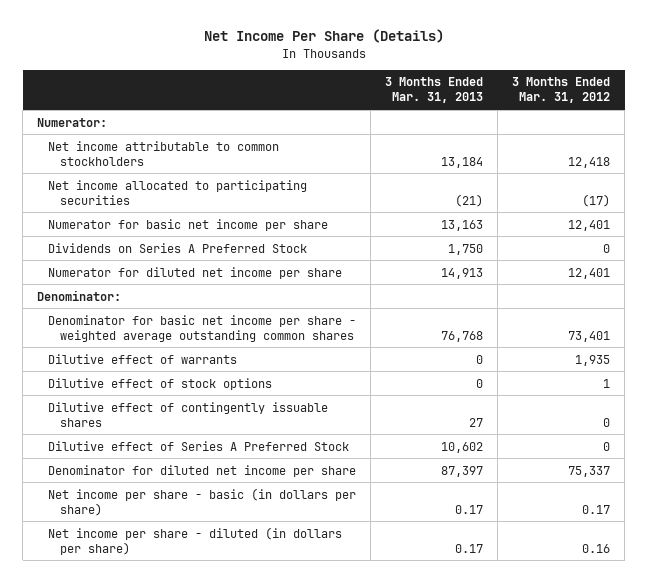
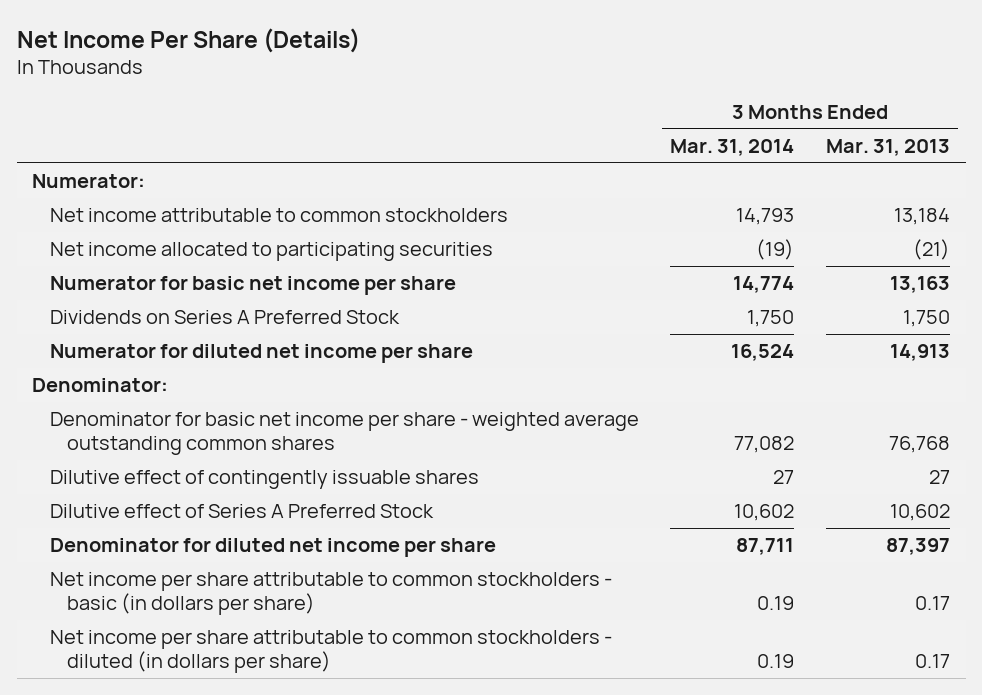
[512,77,611,104] 3 Months Ended Mar. 31, 2012 -> none
none -> [670,138,795,156] Mar. 31, 2014
[48,353,238,364] Dilutive effect of warrants -> none
[48,377,273,390] Dilutive effect of stock options -> none
[48,487,357,516] Net income per share - basic (in dollars per share) -> [49,572,612,616] Net income per share attributable to common stockholders - basic (in dollars per share)
[48,526,343,555] Net income per share - diluted (in dollars per share) -> [49,630,612,674] Net income per share attributable to common stockholders - diluted (in dollars per share)

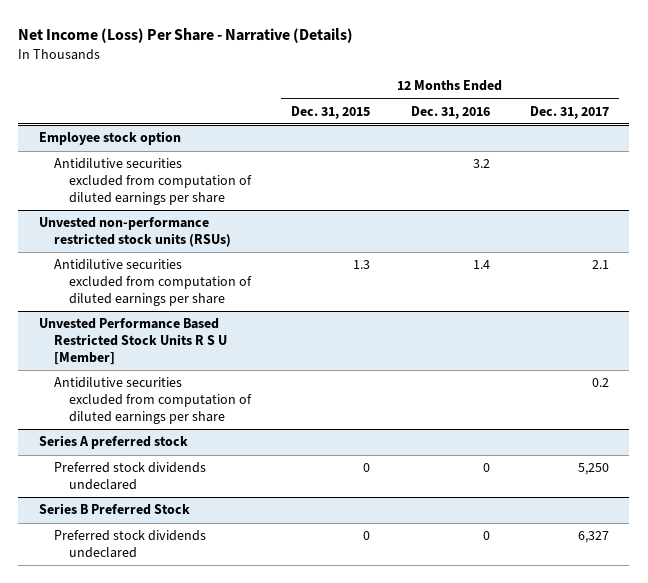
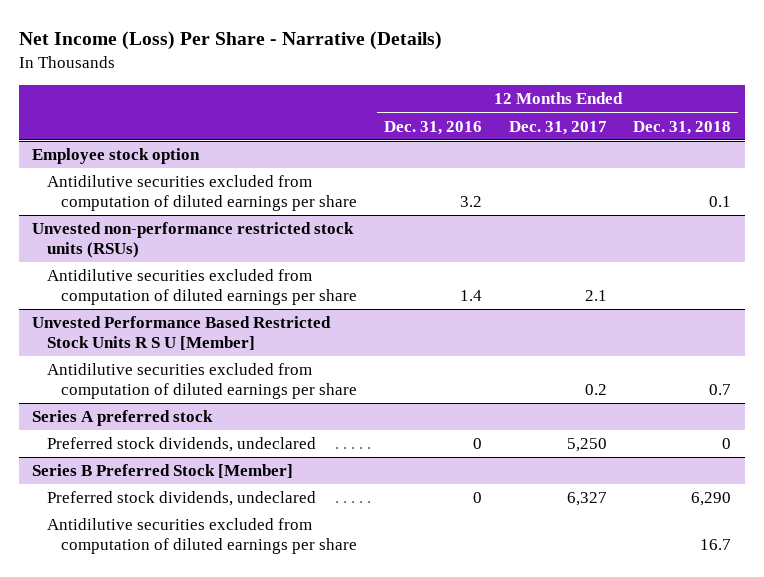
[291,105,371,119] Dec. 31, 2015 -> none
none -> [633,120,732,135] Dec. 31, 2018
[53,462,206,491] Preferred stock dividends undeclared -> [46,437,316,453] Preferred stock dividends, undeclared
[38,503,190,516] Series B Preferred Stock -> [32,464,294,479] Series B Preferred Stock [Member]
[53,530,206,559] Preferred stock dividends undeclared -> [46,491,316,507] Preferred stock dividends, undeclared
none -> [46,518,358,555] Antidilutive securities excluded from computation of diluted earnings per share

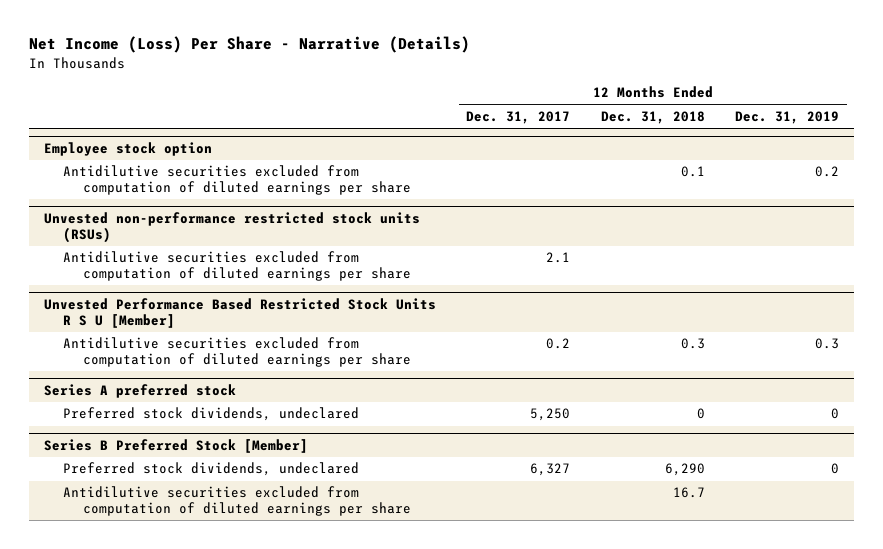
[383,120,482,135] Dec. 31, 2016 -> none
none -> [735,111,840,125] Dec. 31, 2019
[709,384,732,396] 0.7 -> [680,338,705,350] 0.3

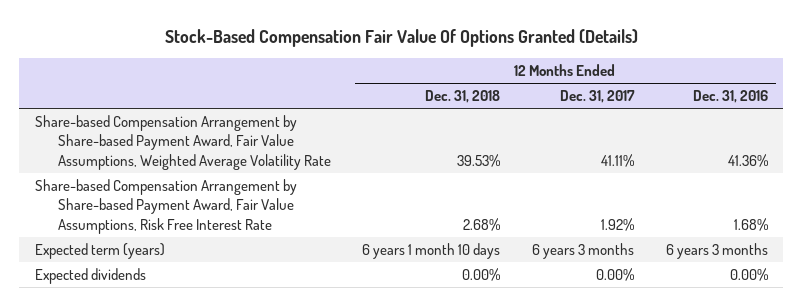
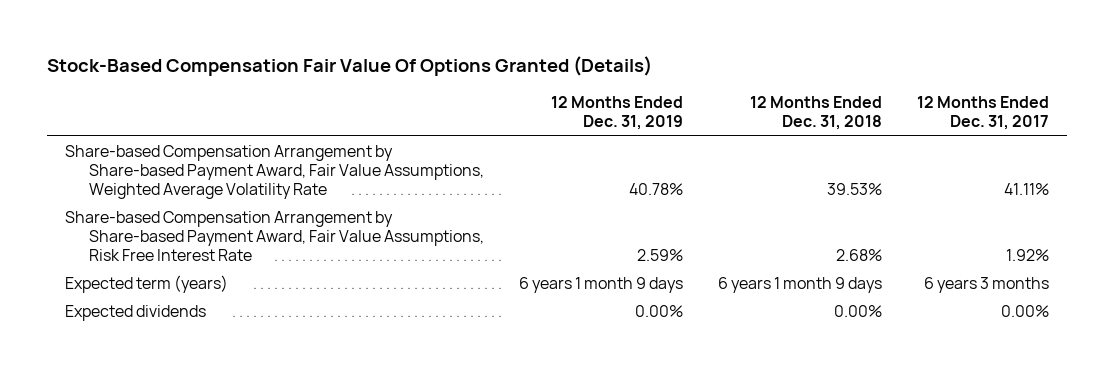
[692,90,768,104] Dec. 31, 2016 -> none
none -> [551,96,684,131] 12 Months Ended Dec. 31, 2019
[362,243,501,260] 6 years 1 month 10 days -> [718,277,883,294] 6 years 1 month 9 days

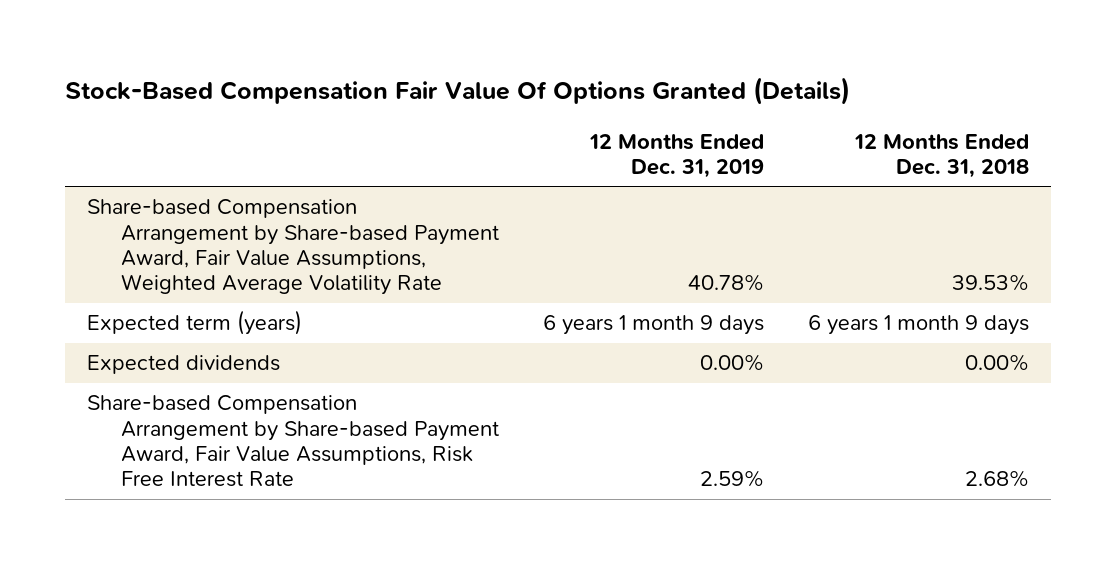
[917,96,1050,131] 12 Months Ended Dec. 31, 2017 -> none
[64,211,485,262] Share-based Compensation Arrangement by Share-based Payment Award, Fair Value Assumptions, Risk Free Interest Rate -> [86,395,500,488] Share-based Compensation Arrangement by Share-based Payment Award, Fair Value Assumptions, Risk Free Interest Rate

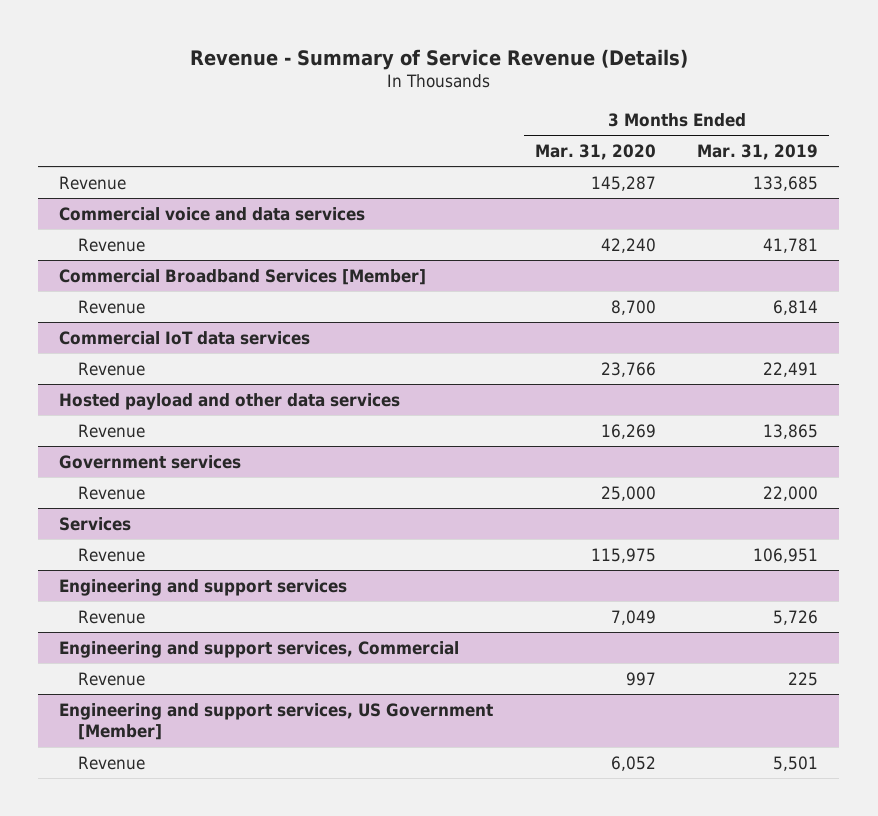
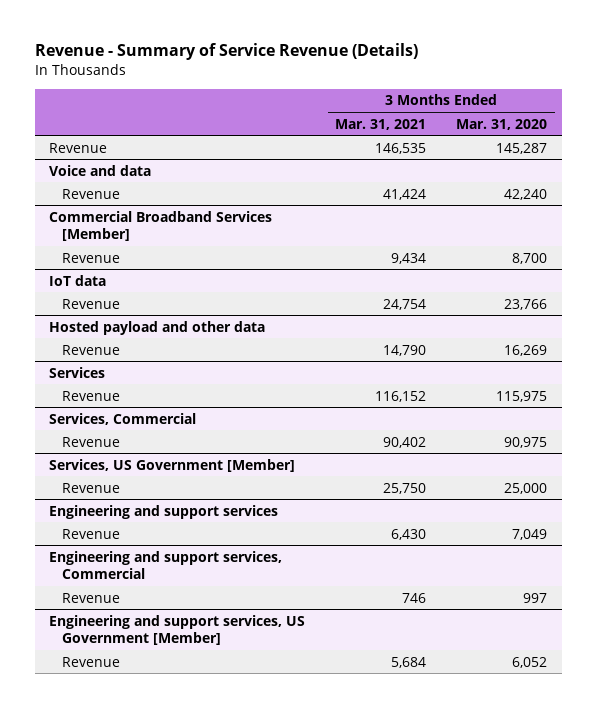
[697,143,819,160] Mar. 31, 2019 -> none
none -> [335,118,427,130] Mar. 31, 2021
[59,206,366,221] Commercial voice and data services -> [49,164,152,176] Voice and data
[59,330,311,345] Commercial IoT data services -> [49,274,107,286] IoT data
[59,392,401,410] Hosted payload and other data services -> [49,320,266,335] Hosted payload and other data
[59,454,242,469] Government services -> none
[77,485,145,500] Revenue -> none
none -> [49,412,197,425] Services, Commercial
none -> [62,436,121,447] Revenue
none -> [49,458,296,472] Services, US Government [Member]
none -> [62,482,121,493] Revenue

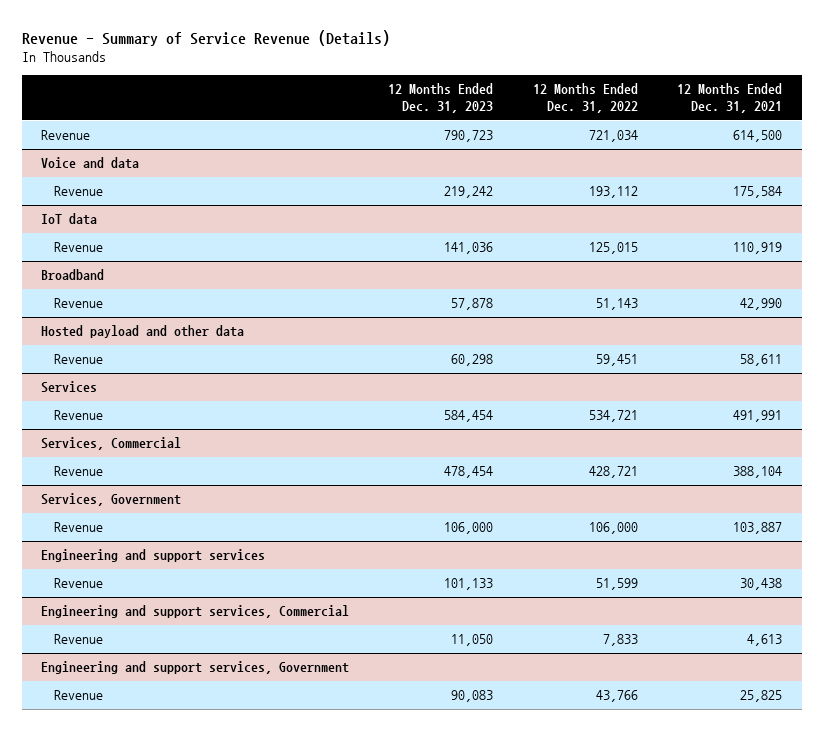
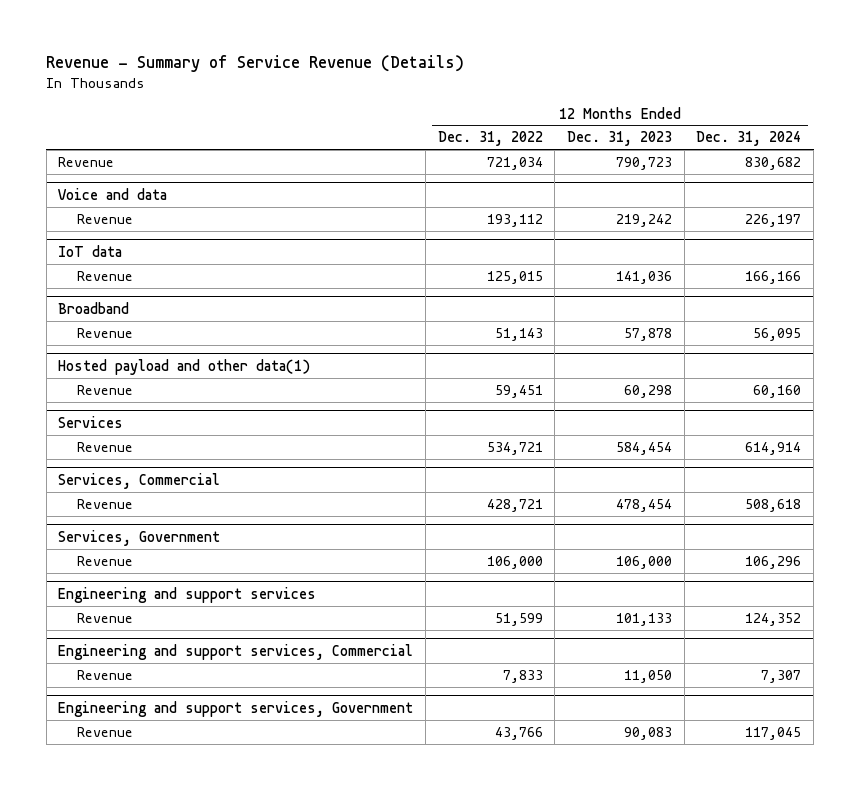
[676,82,782,114] 12 Months Ended Dec. 31, 2021 -> none
none -> [696,131,802,147] Dec. 31, 2024
[41,325,245,339] Hosted payload and other data -> [58,358,311,375] Hosted payload and other data(1)

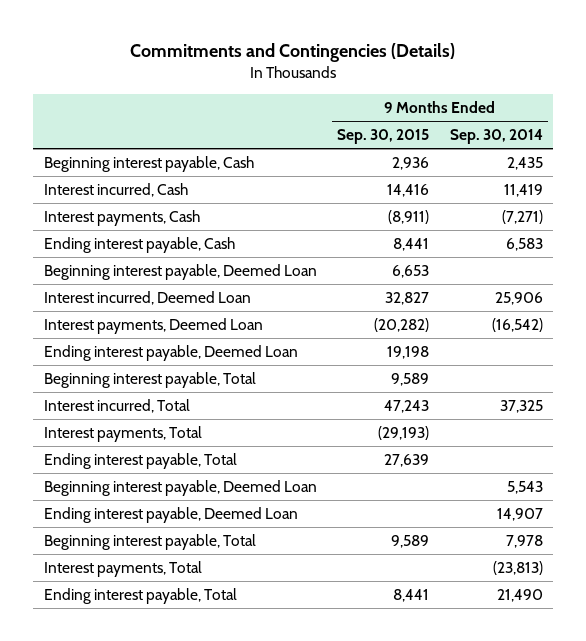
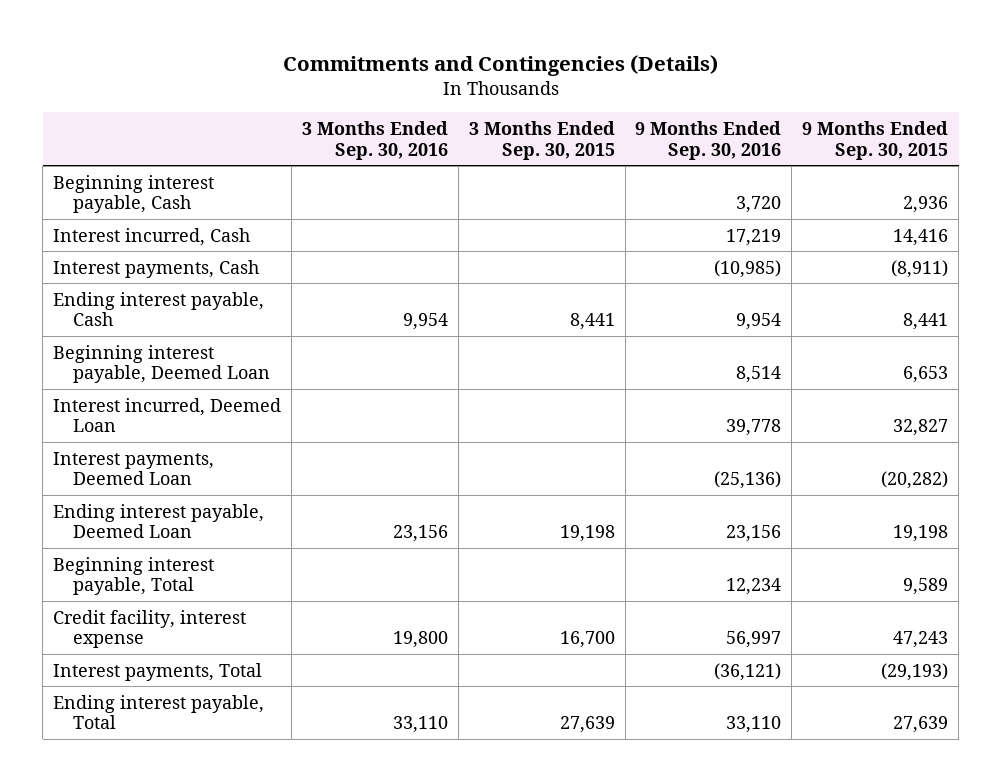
[449,129,543,145] Sep. 30, 2014 -> none
none -> [301,120,448,160] 3 Months Ended Sep. 30, 2016
none -> [468,120,615,160] 3 Months Ended Sep. 30, 2015
none -> [635,120,782,160] 9 Months Ended Sep. 30, 2016
[43,399,190,414] Interest incurred, Total -> [53,609,247,649] Credit facility, interest expense
[43,480,317,497] Beginning interest payable, Deemed Loan -> none
[43,507,298,524] Ending interest payable, Deemed Loan -> none
[43,534,256,551] Beginning interest payable, Total -> none
[43,561,202,578] Interest payments, Total -> none
[43,588,237,605] Ending interest payable, Total -> none

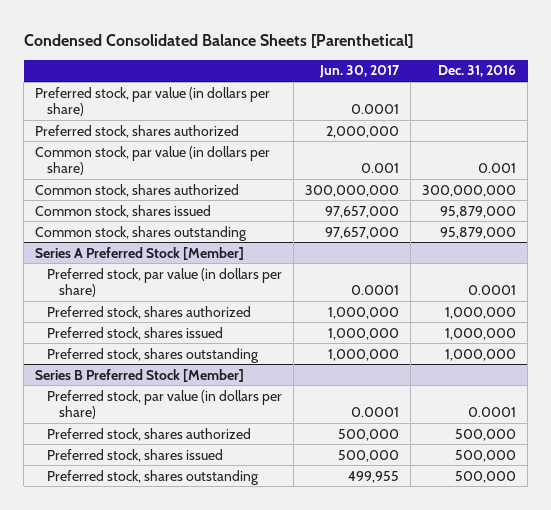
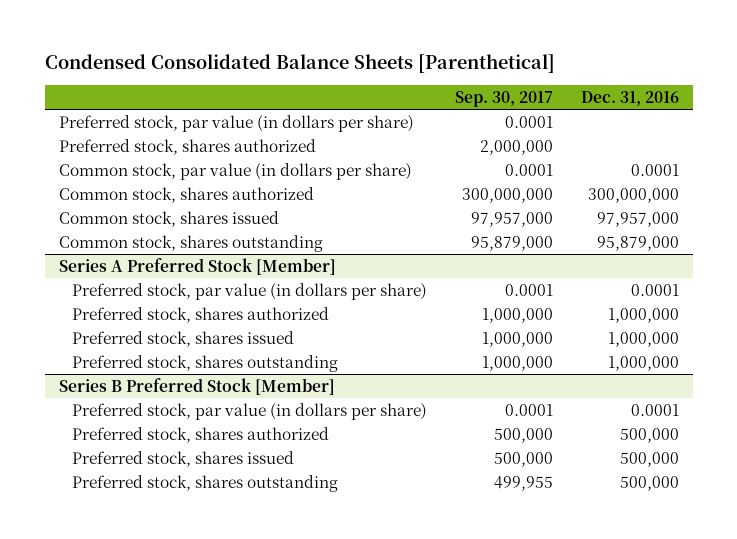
[319,65,401,79] Jun. 30, 2017 -> none
none -> [454,90,553,107] Sep. 30, 2017
[478,162,517,173] 0.001 -> [630,163,679,176] 0.0001
[440,205,517,218] 95,879,000 -> [596,211,679,227] 97,957,000

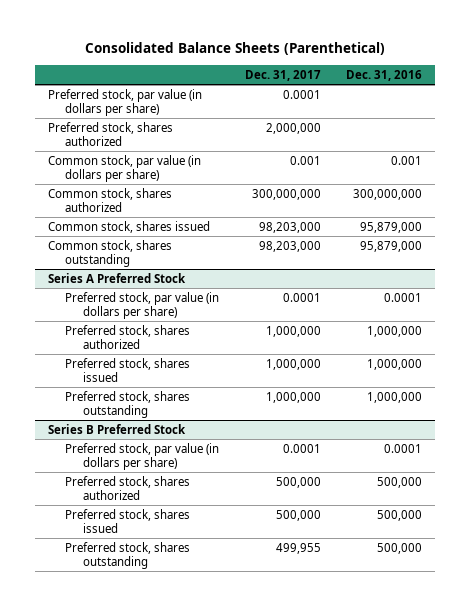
[44,54,555,74] Condensed Consolidated Balance Sheets [Parenthetical] -> [84,42,385,56] Consolidated Balance Sheets (Parenthetical)
[454,90,553,107] Sep. 30, 2017 -> none
none -> [244,69,321,81] Dec. 31, 2017
[630,163,679,176] 0.0001 -> [391,155,423,165] 0.001
[596,211,679,227] 97,957,000 -> [360,221,423,233] 95,879,000
[58,257,336,275] Series A Preferred Stock [Member] -> [47,272,186,283] Series A Preferred Stock
[58,377,335,395] Series B Preferred Stock [Member] -> [47,423,186,434] Series B Preferred Stock

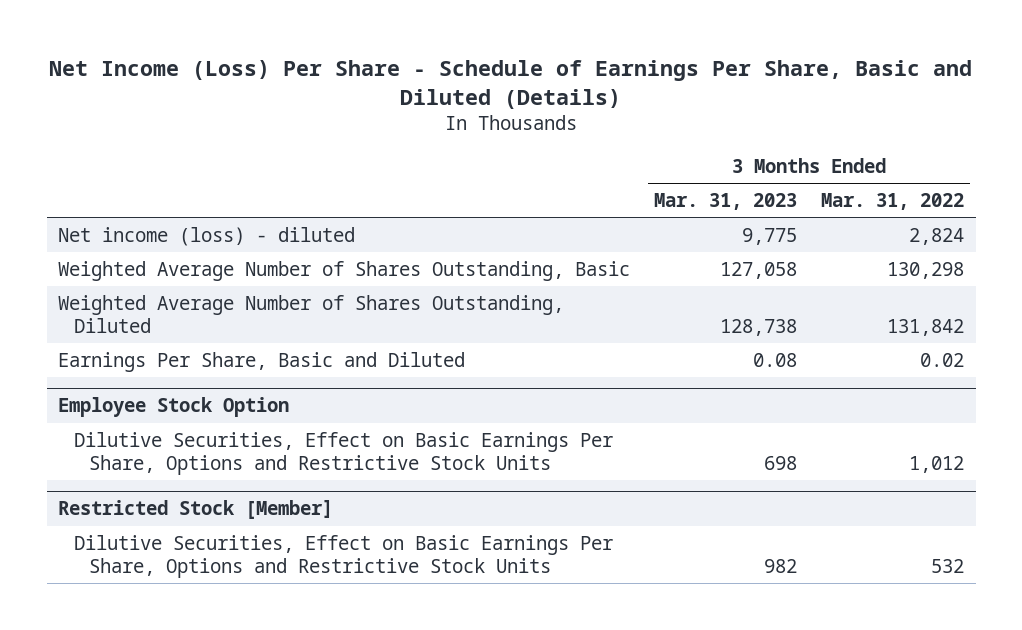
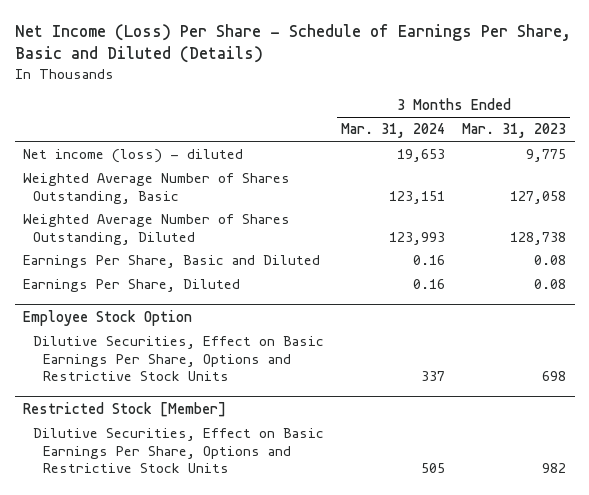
[820,192,964,210] Mar. 31, 2022 -> none
none -> [341,123,446,139] Mar. 31, 2024
none -> [23,278,241,292] Earnings Per Share, Diluted

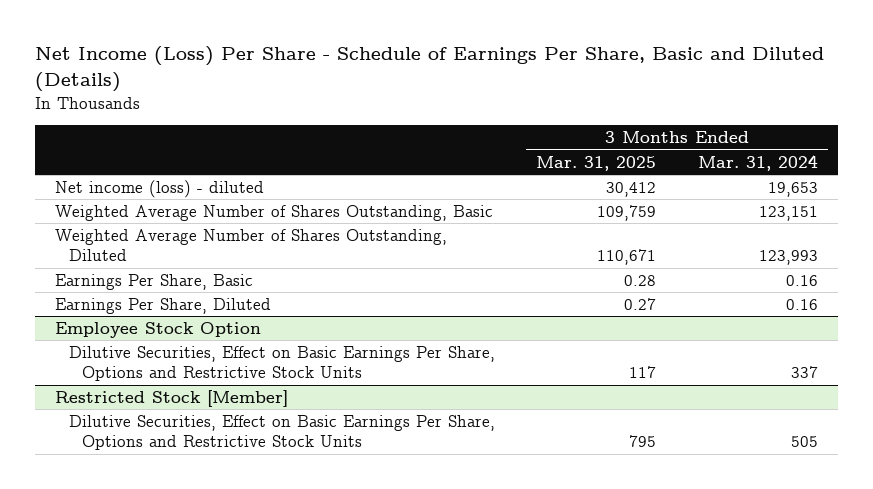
[462,123,567,139] Mar. 31, 2023 -> none
none -> [536,155,657,171] Mar. 31, 2025
[23,254,321,268] Earnings Per Share, Basic and Diluted -> [55,273,254,290] Earnings Per Share, Basic

